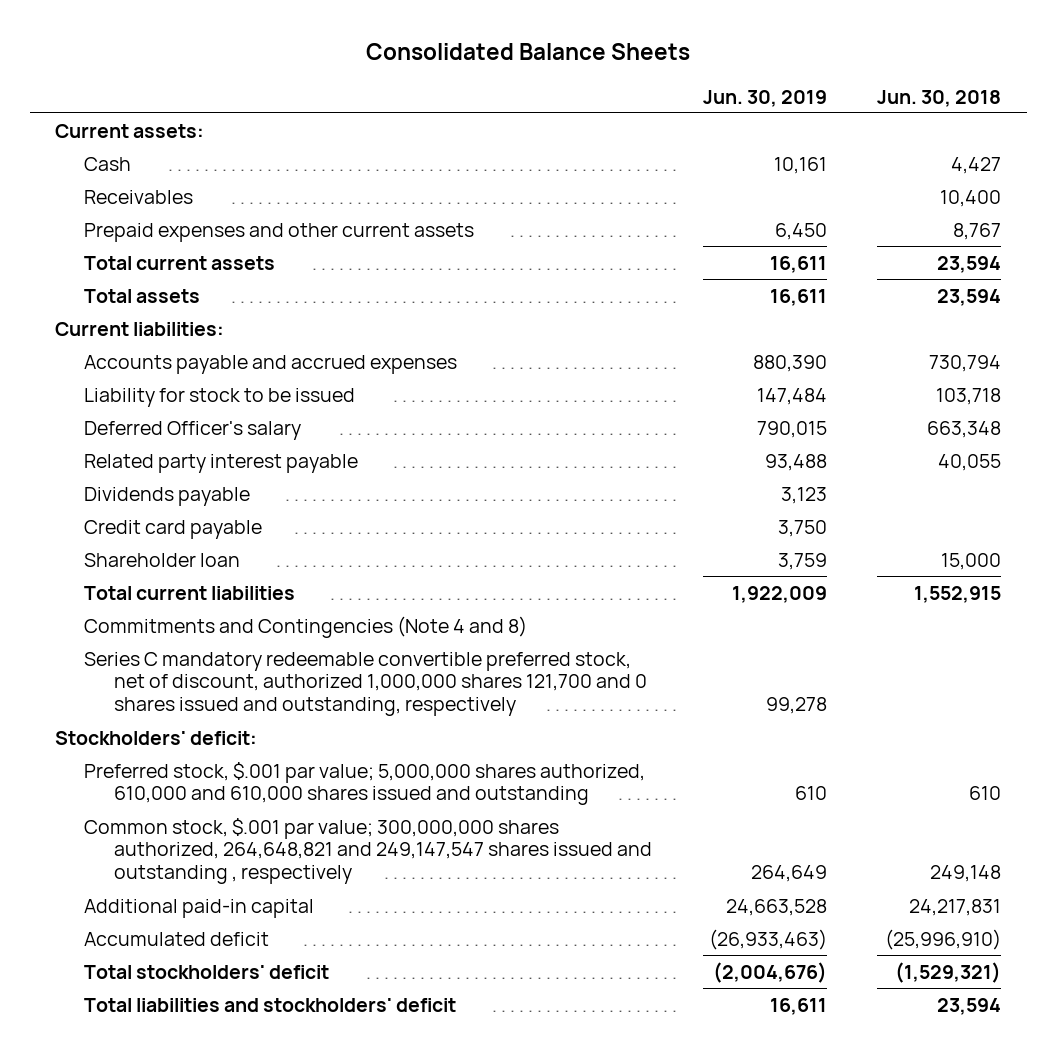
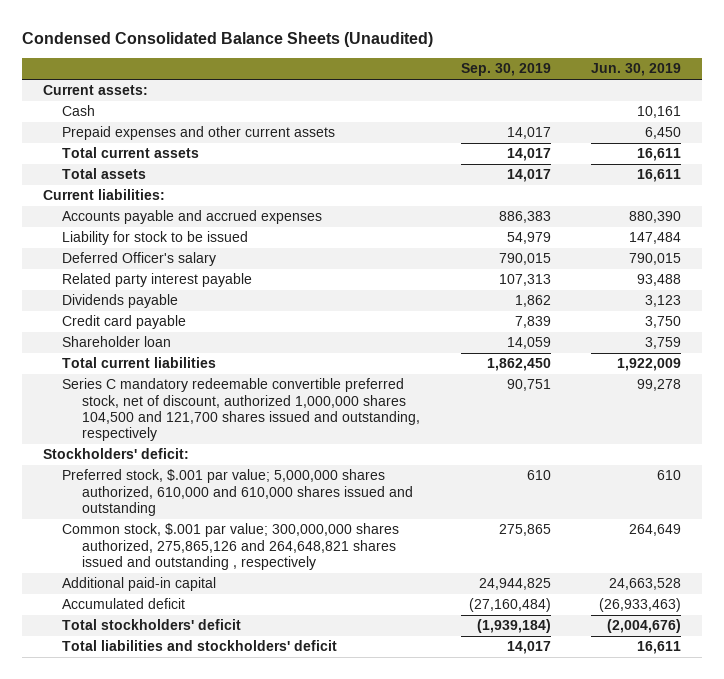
[366,43,691,61] Consolidated Balance Sheets -> [22,31,434,47] Condensed Consolidated Balance Sheets (Unaudited)
[877,89,1002,107] Jun. 30, 2018 -> none
none -> [460,63,551,77] Sep. 30, 2019
[84,189,194,204] Receivables -> none
[84,615,528,638] Commitments and Contingencies (Note 4 and 8) -> none
[84,651,647,717] Series C mandatory redeemable convertible preferred stock, net of discount, authorized 1,000,000 shares 121,700 and 0 shares issued and outstanding, respectively -> [62,378,420,442] Series C mandatory redeemable convertible preferred stock, net of discount, authorized 1,000,000 shares 104,500 and 121,700 shares issued and outstanding, respectively
[84,817,652,885] Common stock, $.001 par value; 300,000,000 shares authorized, 264,648,821 and 249,147,547 shares issued and outstanding , respectively -> [62,523,400,571] Common stock, $.001 par value; 300,000,000 shares authorized, 275,865,126 and 264,648,821 shares issued and outstanding , respectively

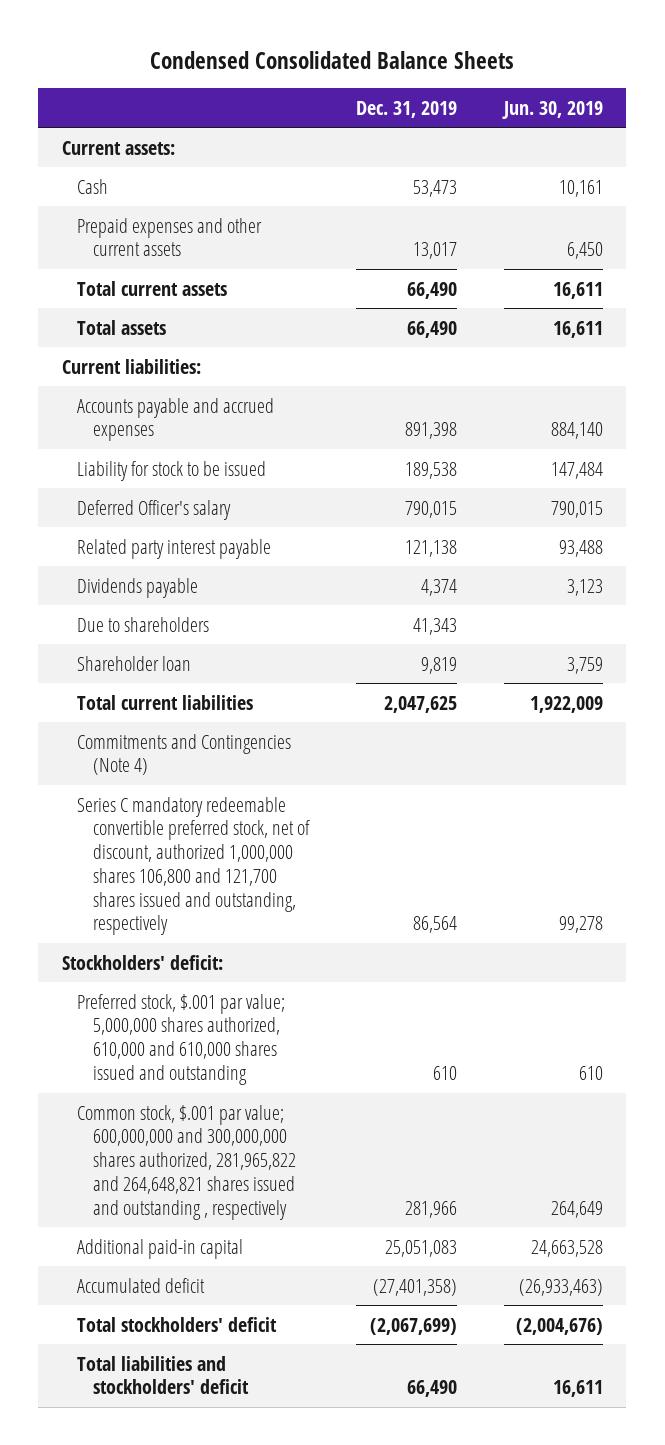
[22,31,434,47] Condensed Consolidated Balance Sheets (Unaudited) -> [150,50,515,69] Condensed Consolidated Balance Sheets
[460,63,551,77] Sep. 30, 2019 -> none
none -> [355,100,457,118] Dec. 31, 2019
[629,211,682,224] 880,390 -> [550,422,603,440] 884,140
[62,315,187,330] Credit card payable -> none
none -> [77,616,210,632] Due to shareholders
none -> [77,733,292,776] Commitments and Contingencies (Note 4)
[62,378,420,442] Series C mandatory redeemable convertible preferred stock, net of discount, authorized 1,000,000 shares 104,500 and 121,700 shares issued and outstanding, respectively -> [77,796,310,936] Series C mandatory redeemable convertible preferred stock, net of discount, authorized 1,000,000 shares 106,800 and 121,700 shares issued and outstanding, respectively
[62,523,400,571] Common stock, $.001 par value; 300,000,000 shares authorized, 275,865,126 and 264,648,821 shares issued and outstanding , respectively -> [77,1104,296,1220] Common stock, $.001 par value; 600,000,000 and 300,000,000 shares authorized, 281,965,822 and 264,648,821 shares issued and outstanding , respectively

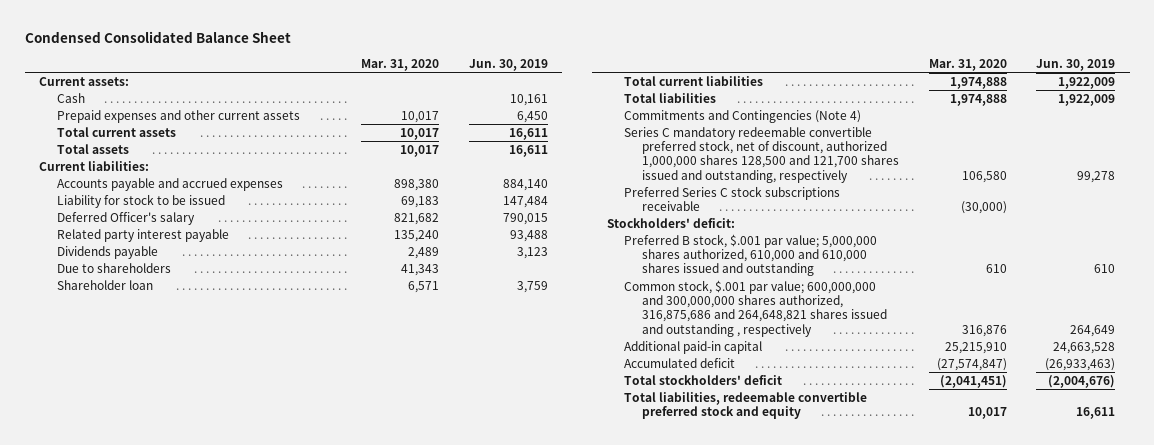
[150,50,515,69] Condensed Consolidated Balance Sheets -> [24,31,291,44] Condensed Consolidated Balance Sheet
[355,100,457,118] Dec. 31, 2019 -> none
none -> [361,58,440,71] Mar. 31, 2020
none -> [624,92,717,103] Total liabilities
[77,796,310,936] Series C mandatory redeemable convertible preferred stock, net of discount, authorized 1,000,000 shares 106,800 and 121,700 shares issued and outstanding, respectively -> [624,126,900,183] Series C mandatory redeemable convertible preferred stock, net of discount, authorized 1,000,000 shares 128,500 and 121,700 shares issued and outstanding, respectively
none -> [624,185,841,212] Preferred Series C stock subscriptions receivable
[77,993,286,1085] Preferred stock, $.001 par value; 5,000,000 shares authorized, 610,000 and 610,000 shares issued and outstanding -> [624,233,878,277] Preferred B stock, $.001 par value; 5,000,000 shares authorized, 610,000 and 610,000 shares issued and outstanding
[77,1104,296,1220] Common stock, $.001 par value; 600,000,000 and 300,000,000 shares authorized, 281,965,822 and 264,648,821 shares issued and outstanding , respectively -> [624,279,888,337] Common stock, $.001 par value; 600,000,000 and 300,000,000 shares authorized, 316,875,686 and 264,648,821 shares issued and outstanding , respectively
[77,1355,249,1395] Total liabilities and stockholders' deficit -> [624,391,868,420] Total liabilities, redeemable convertible preferred stock and equity

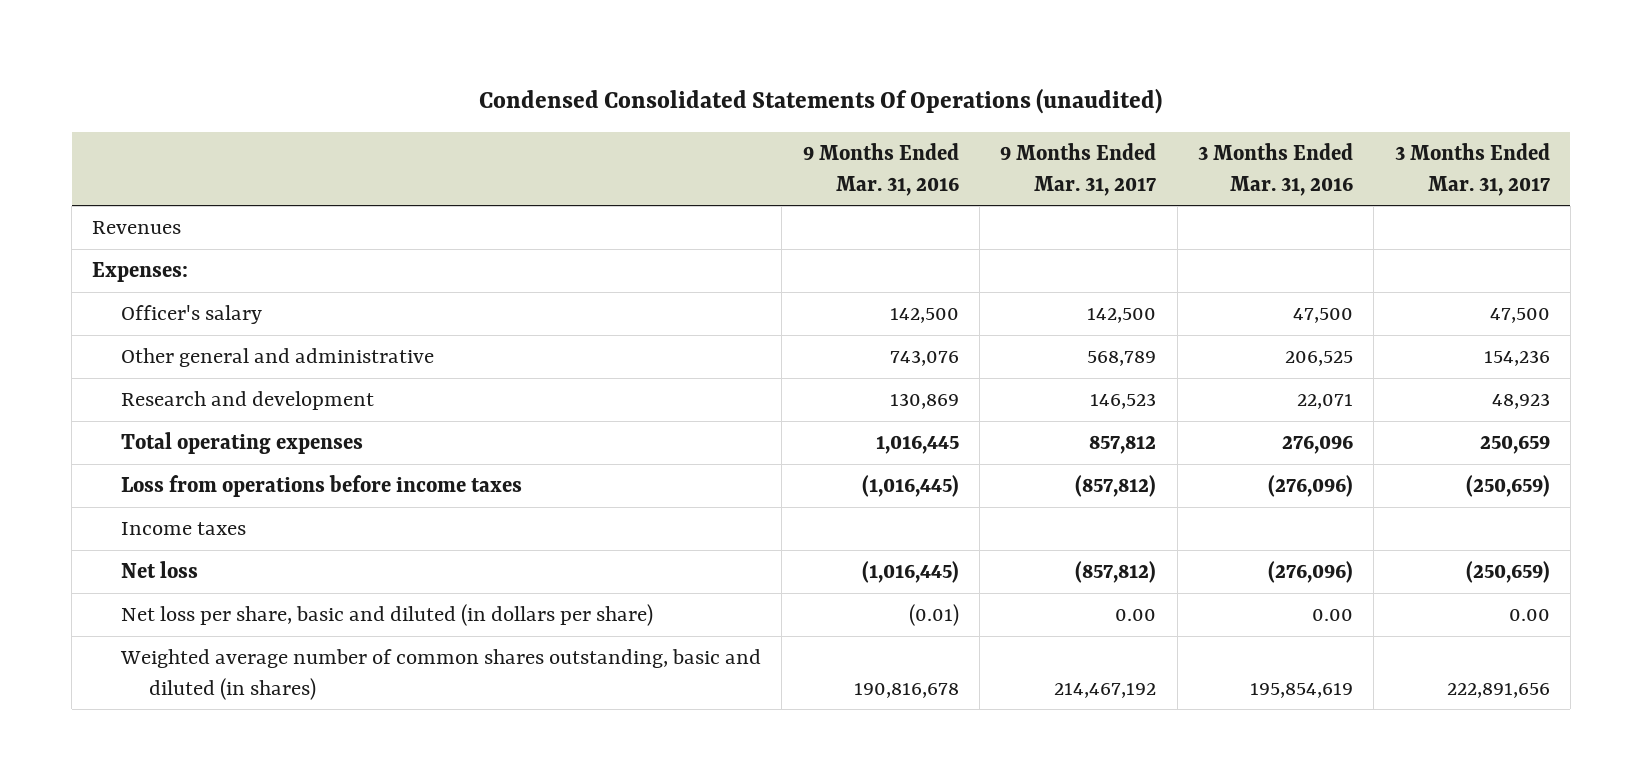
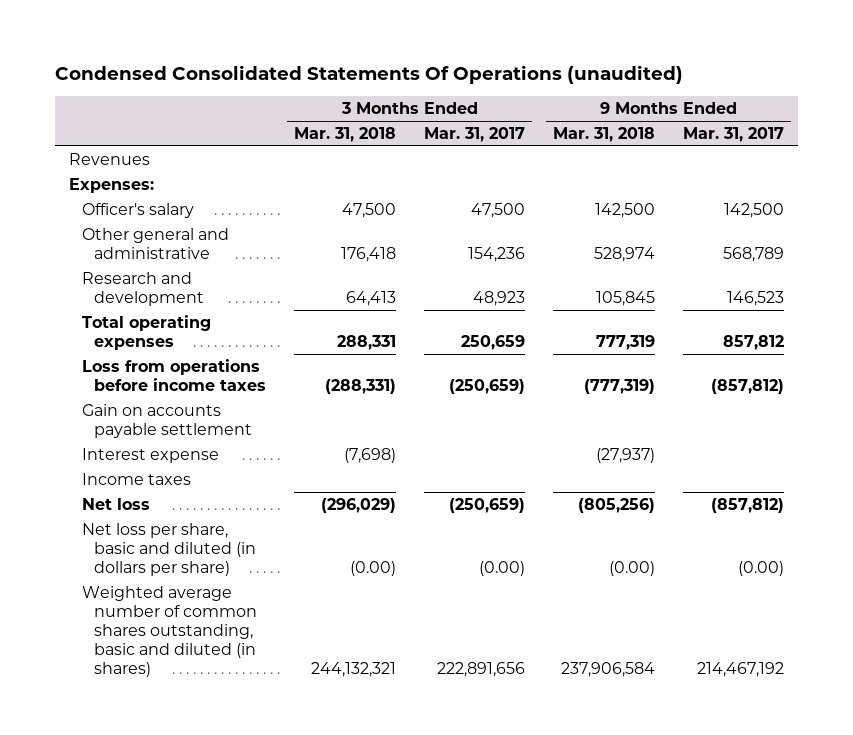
[802,142,959,196] 9 Months Ended Mar. 31, 2016 -> none
[1197,142,1353,196] 3 Months Ended Mar. 31, 2016 -> none
none -> [294,127,397,143] Mar. 31, 2018
none -> [553,127,656,143] Mar. 31, 2018
none -> [81,404,252,438] Gain on accounts payable settlement
none -> [81,448,219,464] Interest expense
[1115,609,1157,622] 0.00 -> [738,560,785,576] (0.00)
[1508,609,1550,622] 0.00 -> [479,560,526,576] (0.00)

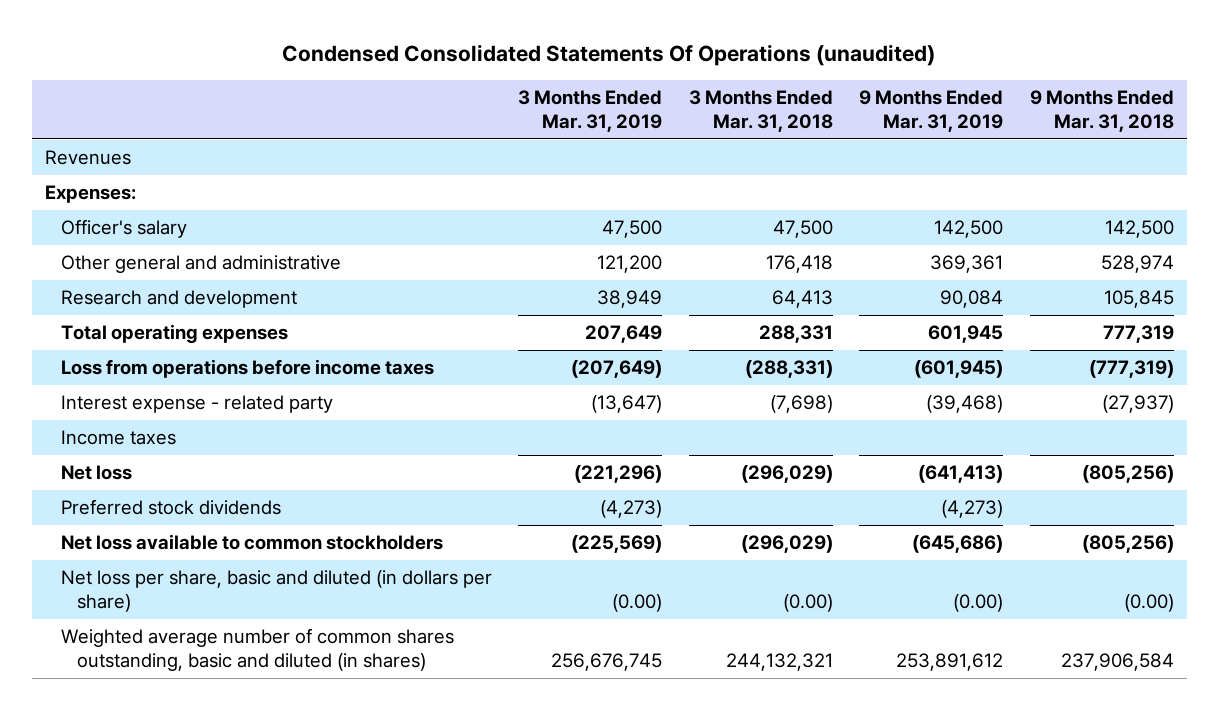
[424,127,526,143] Mar. 31, 2017 -> none
[683,127,785,143] Mar. 31, 2017 -> none
none -> [518,89,663,132] 3 Months Ended Mar. 31, 2019
none -> [859,89,1004,132] 9 Months Ended Mar. 31, 2019
[81,404,252,438] Gain on accounts payable settlement -> none
[81,448,219,464] Interest expense -> [60,395,333,414] Interest expense - related party
none -> [60,499,281,516] Preferred stock dividends
none -> [60,534,443,551] Net loss available to common stockholders

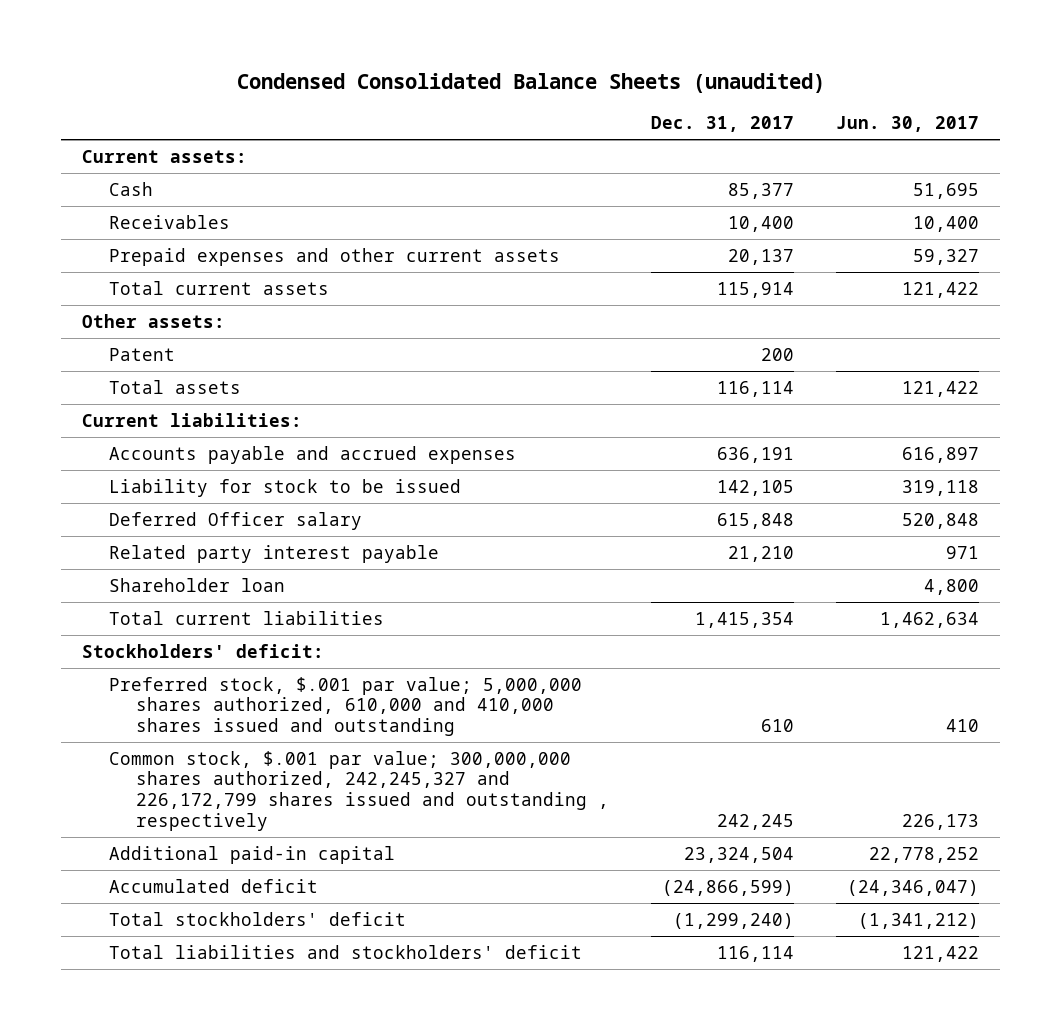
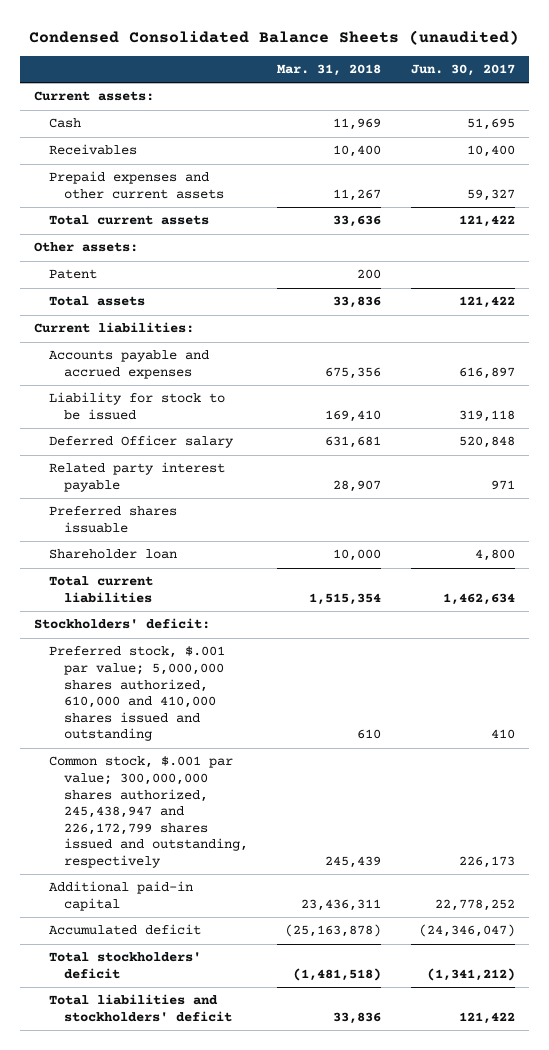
[651,116,795,133] Dec. 31, 2017 -> none
none -> [277,64,382,77] Mar. 31, 2018
none -> [49,506,178,534] Preferred shares issuable
[109,750,610,831] Common stock, $.001 par value; 300,000,000 shares authorized, 242,245,327 and 226,172,799 shares issued and outstanding , respectively -> [49,756,249,869] Common stock, $.001 par value; 300,000,000 shares authorized, 245,438,947 and 226,172,799 shares issued and outstanding, respectively

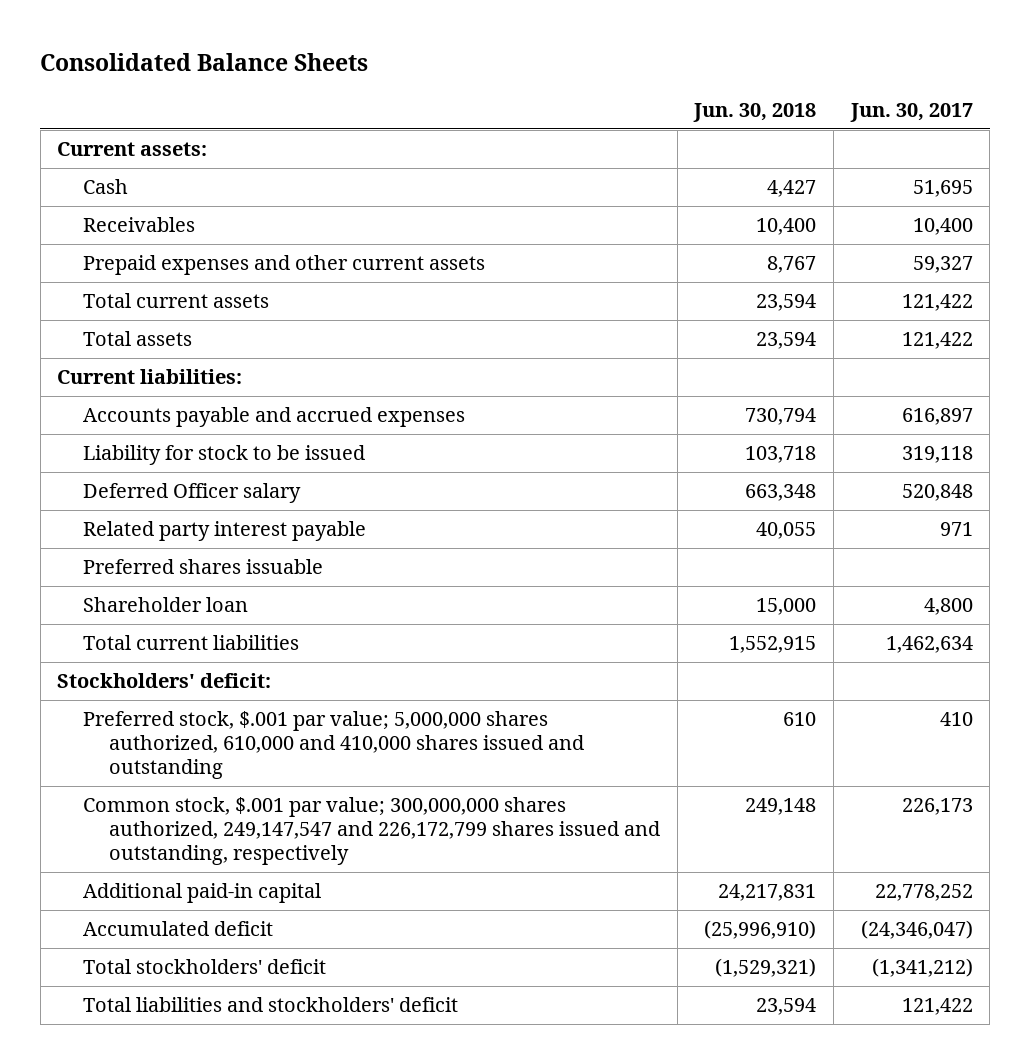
[29,29,520,45] Condensed Consolidated Balance Sheets (unaudited) -> [40,52,369,71] Consolidated Balance Sheets
[277,64,382,77] Mar. 31, 2018 -> none
none -> [693,102,817,122] Jun. 30, 2018
[34,242,139,253] Other assets: -> none
[49,269,98,280] Patent -> none
[49,756,249,869] Common stock, $.001 par value; 300,000,000 shares authorized, 245,438,947 and 226,172,799 shares issued and outstanding, respectively -> [83,797,661,866] Common stock, $.001 par value; 300,000,000 shares authorized, 249,147,547 and 226,172,799 shares issued and outstanding, respectively

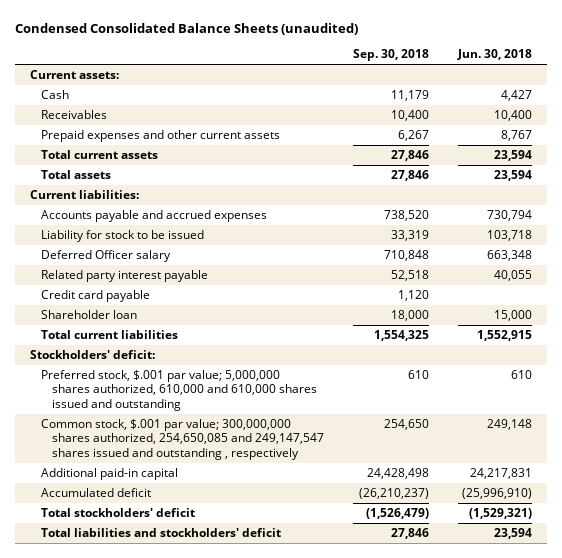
[40,52,369,71] Consolidated Balance Sheets -> [15,23,359,36] Condensed Consolidated Balance Sheets (unaudited)
[849,102,973,122] Jun. 30, 2017 -> none
none -> [353,49,430,62] Sep. 30, 2018
[83,559,324,575] Preferred shares issuable -> none
none -> [41,289,151,302] Credit card payable
[83,711,585,780] Preferred stock, $.001 par value; 5,000,000 shares authorized, 610,000 and 410,000 shares issued and outstanding -> [41,369,318,411] Preferred stock, $.001 par value; 5,000,000 shares authorized, 610,000 and 610,000 shares issued and outstanding
[83,797,661,866] Common stock, $.001 par value; 300,000,000 shares authorized, 249,147,547 and 226,172,799 shares issued and outstanding, respectively -> [41,418,325,460] Common stock, $.001 par value; 300,000,000 shares authorized, 254,650,085 and 249,147,547 shares issued and outstanding , respectively

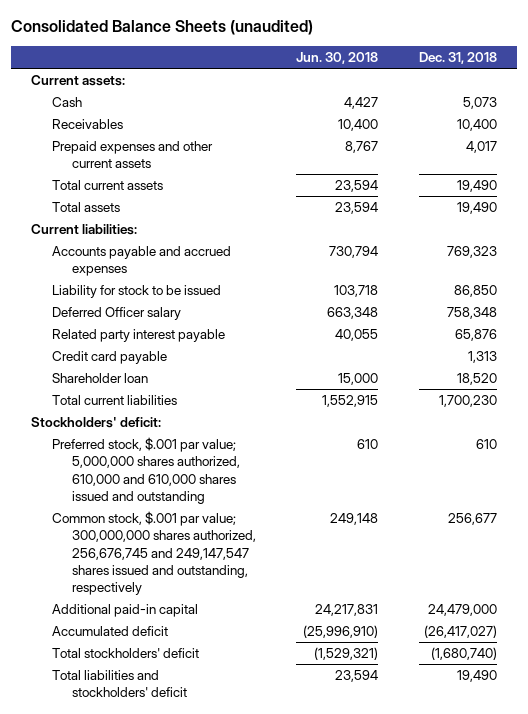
[15,23,359,36] Condensed Consolidated Balance Sheets (unaudited) -> [11,20,314,36] Consolidated Balance Sheets (unaudited)
[353,49,430,62] Sep. 30, 2018 -> none
none -> [418,52,497,65] Dec. 31, 2018
[41,418,325,460] Common stock, $.001 par value; 300,000,000 shares authorized, 254,650,085 and 249,147,547 shares issued and outstanding , respectively -> [51,510,256,596] Common stock, $.001 par value; 300,000,000 shares authorized, 256,676,745 and 249,147,547 shares issued and outstanding, respectively

